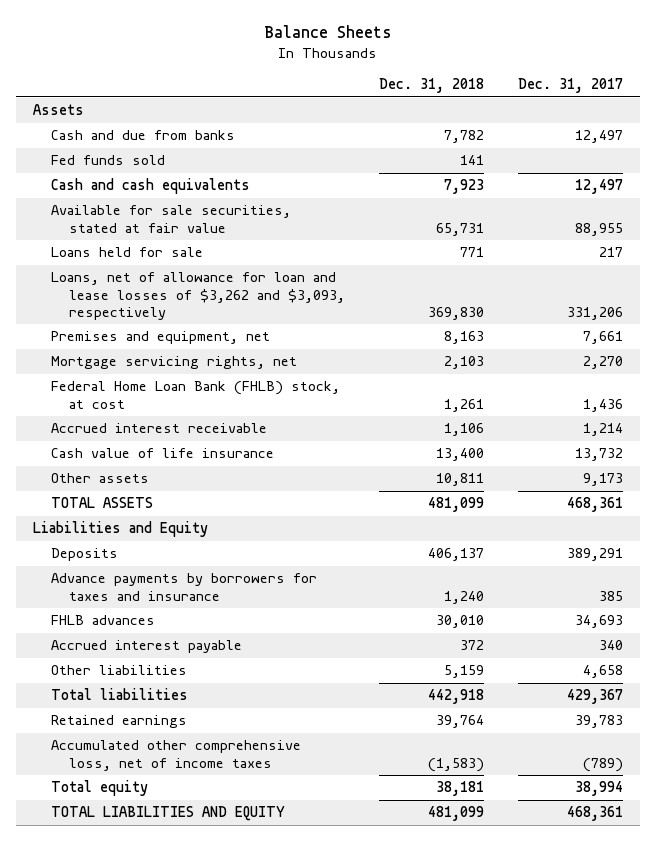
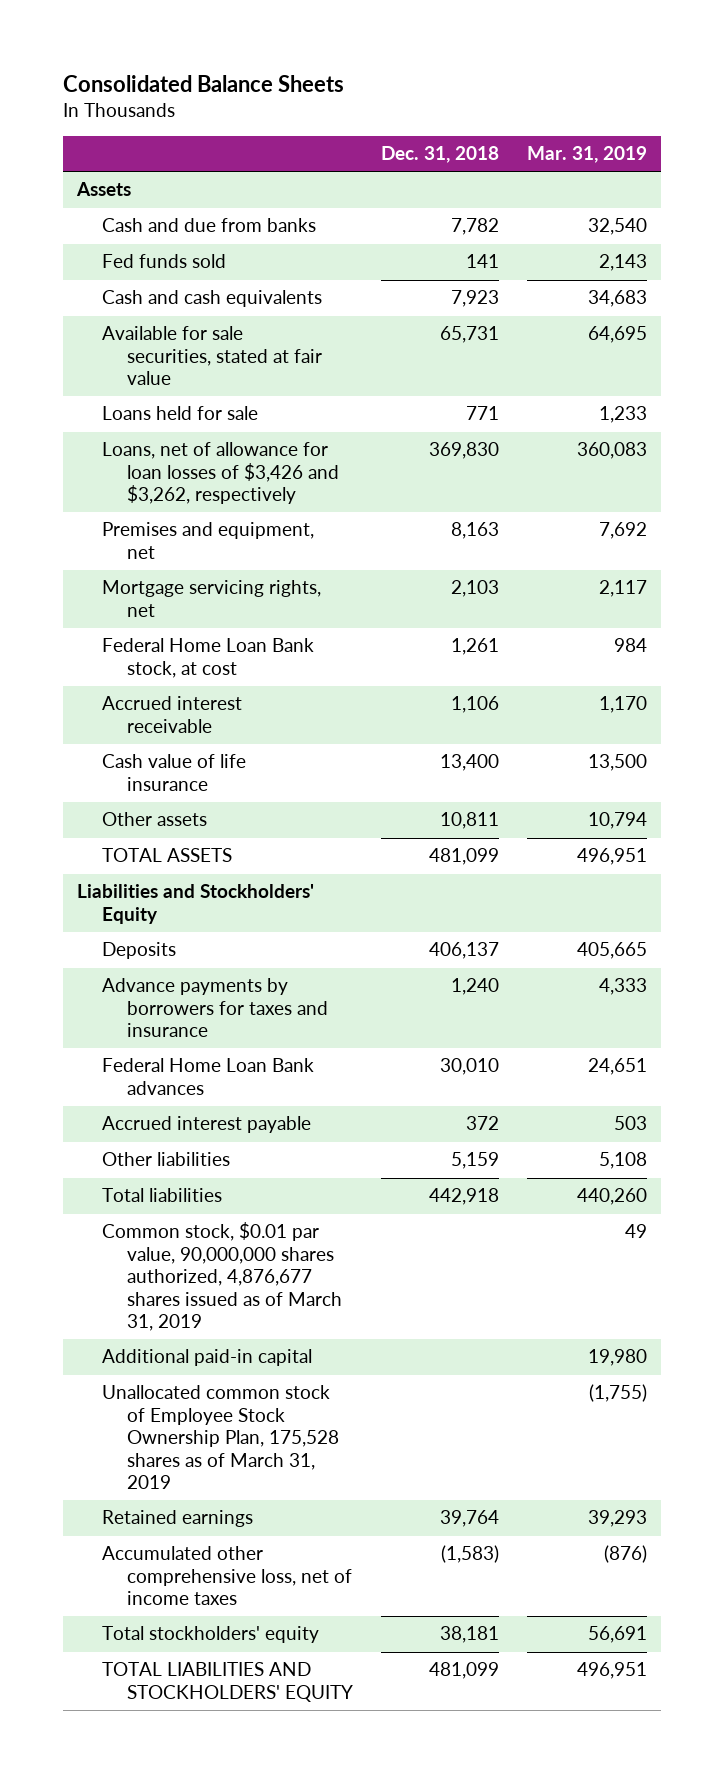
[264,25,393,39] Balance Sheets -> [63,74,345,92] Consolidated Balance Sheets
[517,78,623,94] Dec. 31, 2017 -> none
none -> [527,146,648,164] Mar. 31, 2019
[51,272,345,320] Loans, net of allowance for loan and lease losses of $3,262 and $3,093, respectively -> [102,442,340,505] Loans, net of allowance for loan losses of $3,426 and $3,262, respectively
[51,381,341,409] Federal Home Loan Bank (FHLB) stock, at cost -> [102,638,315,678] Federal Home Loan Bank stock, at cost
[33,521,209,538] Liabilities and Equity -> [77,884,315,924] Liabilities and Stockholders' Equity
[51,615,156,626] FHLB advances -> [102,1058,315,1095] Federal Home Loan Bank advances
none -> [102,1222,343,1332] Common stock, $0.01 par value, 90,000,000 shares authorized, 4,876,677 shares issued as of March 31, 2019
none -> [102,1349,313,1367] Additional paid-in capital
none -> [102,1385,340,1490] Unallocated common stock of Employee Stock Ownership Plan, 175,528 shares as of March 31, 2019
[51,780,149,797] Total equity -> [102,1626,320,1644] Total stockholders' equity
[51,806,286,822] TOTAL LIABILITIES AND EQUITY -> [102,1662,354,1702] TOTAL LIABILITIES AND STOCKHOLDERS' EQUITY

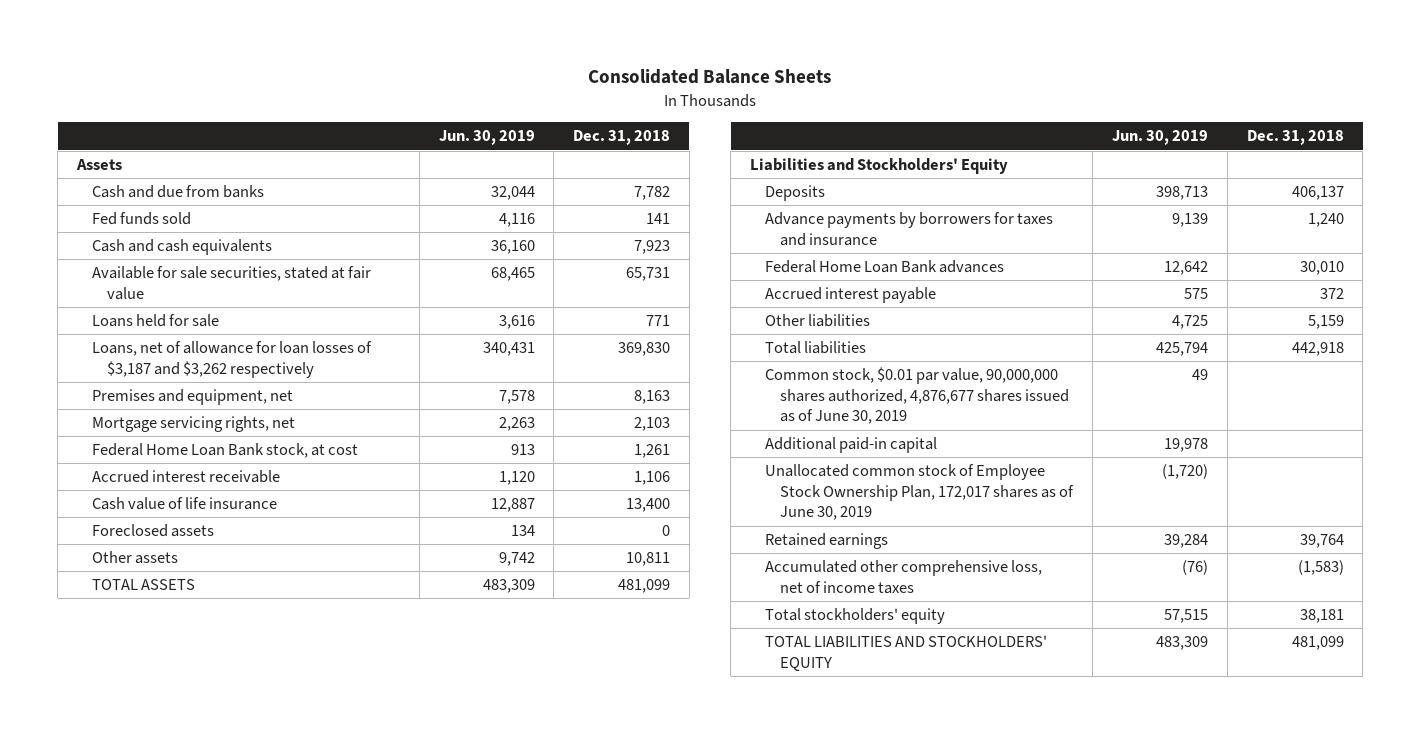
[527,146,648,164] Mar. 31, 2019 -> none
none -> [438,130,535,146] Jun. 30, 2019
[102,442,340,505] Loans, net of allowance for loan losses of $3,426 and $3,262, respectively -> [91,341,372,378] Loans, net of allowance for loan losses of $3,187 and $3,262 respectively
none -> [91,524,214,538] Foreclosed assets
[102,1222,343,1332] Common stock, $0.01 par value, 90,000,000 shares authorized, 4,876,677 shares issued as of March 31, 2019 -> [765,367,1070,425] Common stock, $0.01 par value, 90,000,000 shares authorized, 4,876,677 shares issued as of June 30, 2019
[102,1385,340,1490] Unallocated common stock of Employee Stock Ownership Plan, 175,528 shares as of March 31, 2019 -> [765,464,1075,521] Unallocated common stock of Employee Stock Ownership Plan, 172,017 shares as of June 30, 2019

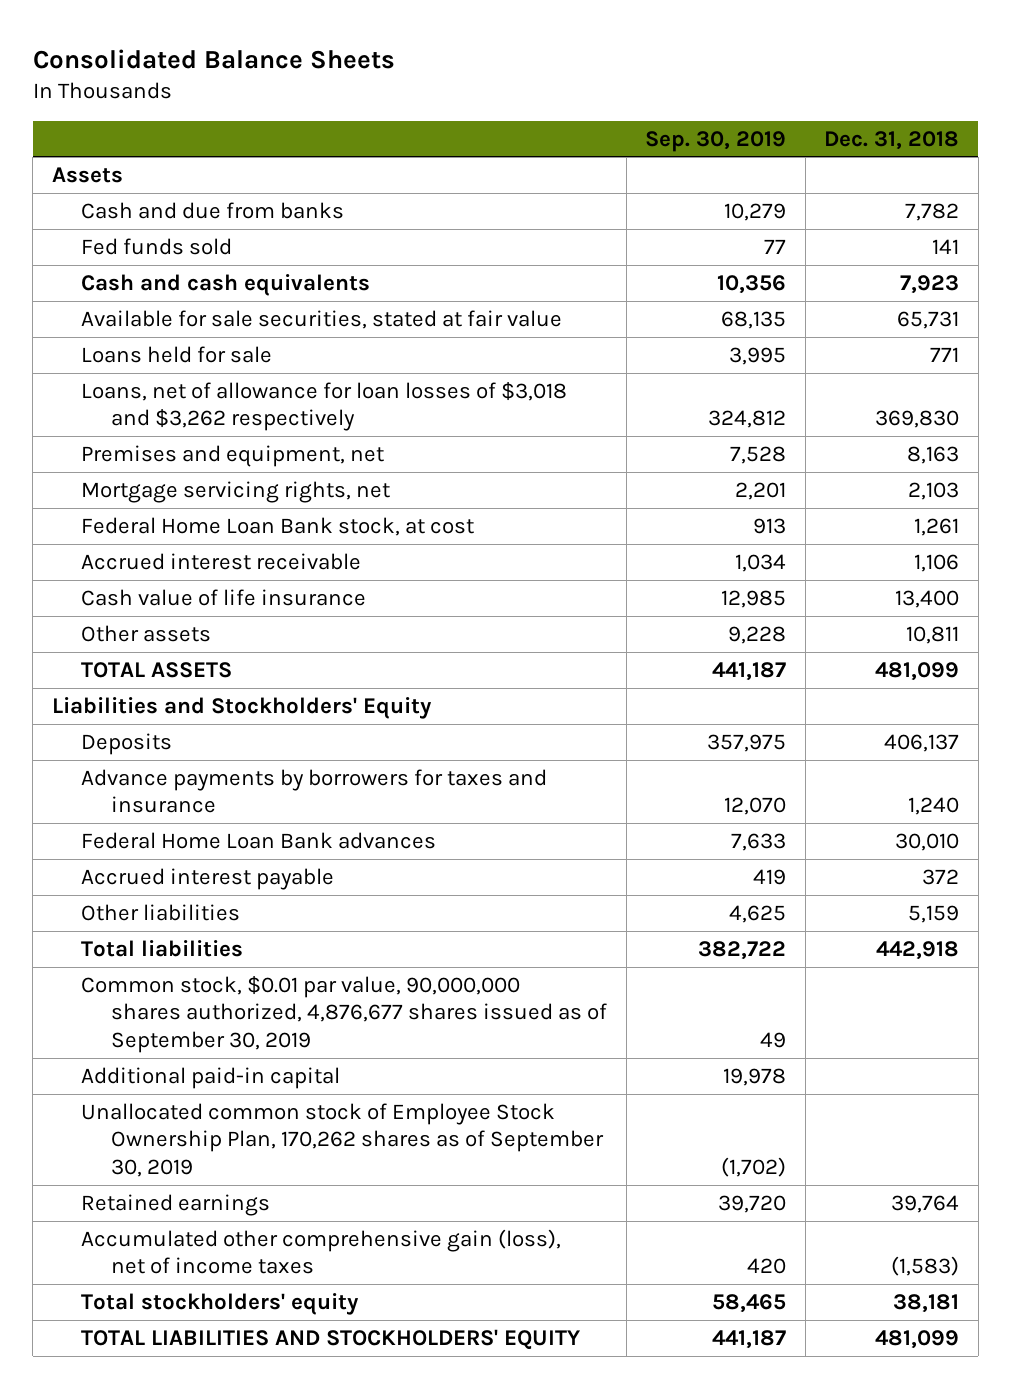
[438,130,535,146] Jun. 30, 2019 -> none
none -> [645,130,787,152] Sep. 30, 2019
[91,341,372,378] Loans, net of allowance for loan losses of $3,187 and $3,262 respectively -> [81,382,568,432] Loans, net of allowance for loan losses of $3,018 and $3,262 respectively
[91,524,214,538] Foreclosed assets -> none
[765,367,1070,425] Common stock, $0.01 par value, 90,000,000 shares authorized, 4,876,677 shares issued as of June 30, 2019 -> [81,976,608,1053] Common stock, $0.01 par value, 90,000,000 shares authorized, 4,876,677 shares issued as of September 30, 2019
[765,464,1075,521] Unallocated common stock of Employee Stock Ownership Plan, 172,017 shares as of June 30, 2019 -> [81,1103,605,1177] Unallocated common stock of Employee Stock Ownership Plan, 170,262 shares as of September 30, 2019
[765,560,1043,594] Accumulated other comprehensive loss, net of income taxes -> [81,1229,562,1275] Accumulated other comprehensive gain (loss), net of income taxes

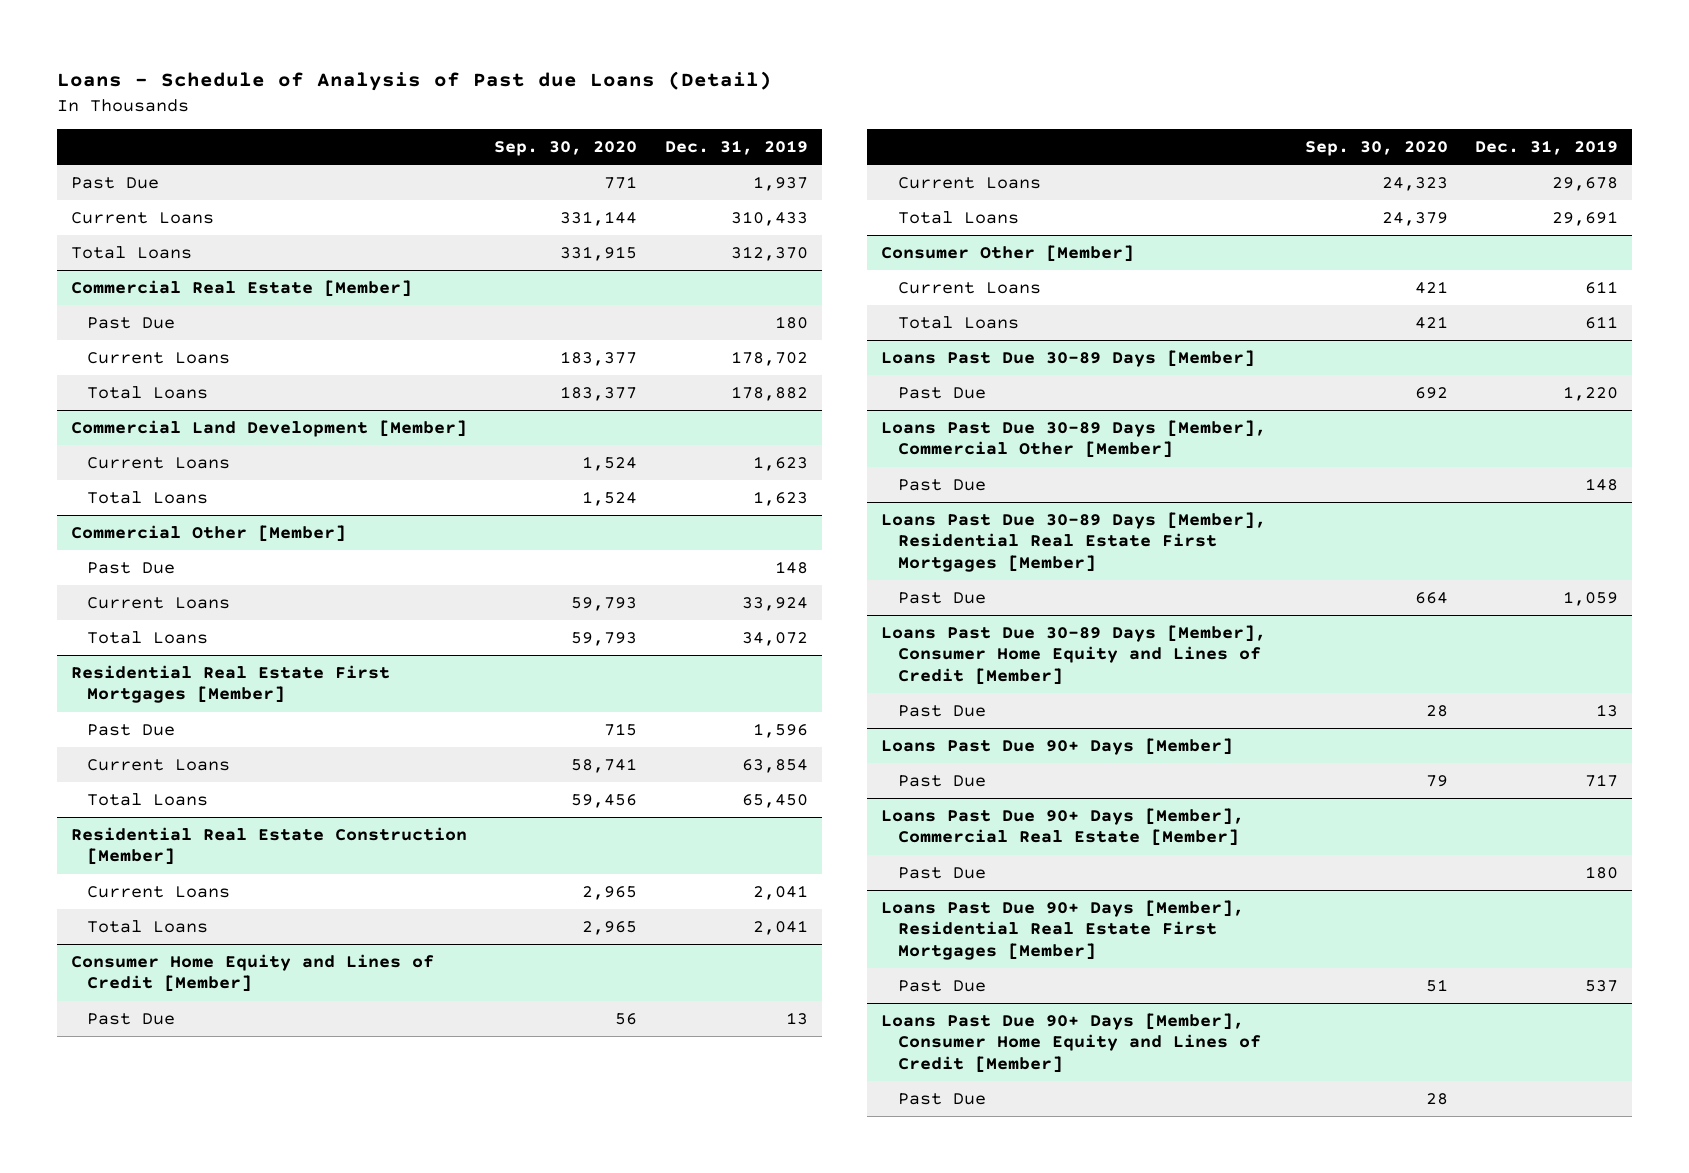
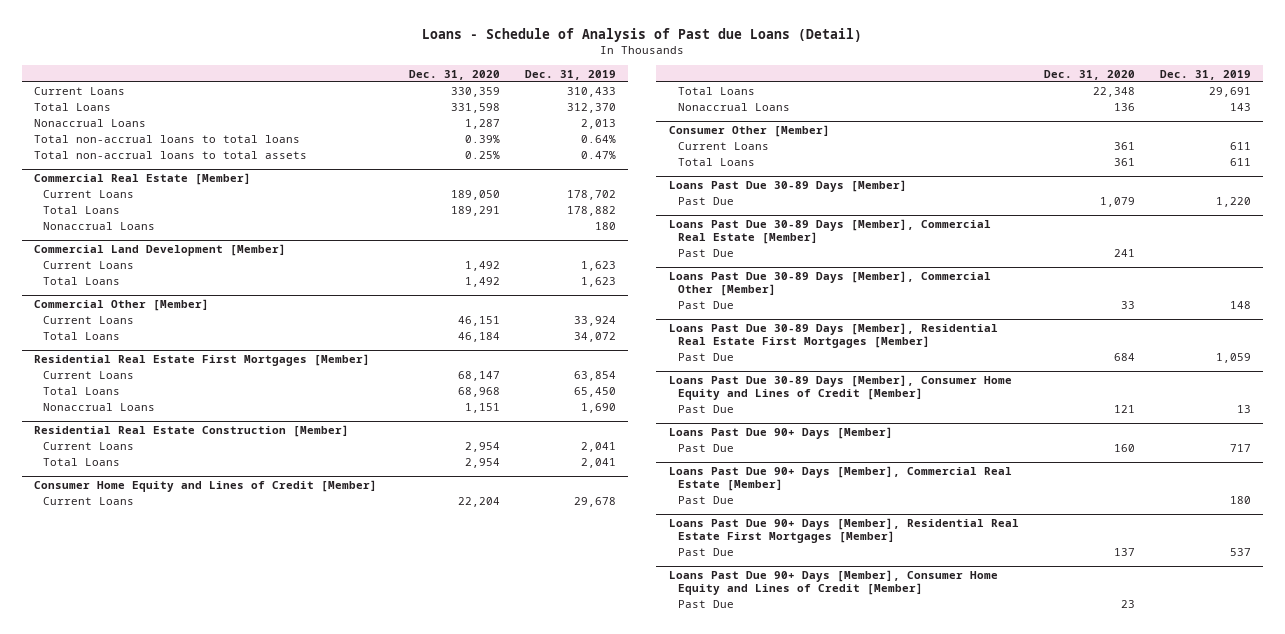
[494,141,638,157] Sep. 30, 2020 -> none
none -> [408,69,500,80] Dec. 31, 2020
[70,177,159,190] Past Due -> none
none -> [34,119,147,128] Nonaccrual Loans
none -> [34,135,301,144] Total non-accrual loans to total loans
none -> [34,151,308,160] Total non-accrual loans to total assets
[87,317,176,330] Past Due -> none
none -> [43,222,156,231] Nonaccrual Loans
[87,562,176,575] Past Due -> none
[87,724,176,737] Past Due -> none
none -> [43,403,156,412] Nonaccrual Loans
[87,1013,176,1026] Past Due -> none
none -> [678,103,791,112] Nonaccrual Loans
none -> [668,218,991,244] Loans Past Due 30-89 Days [Member], Commercial Real Estate [Member]
none -> [678,249,735,258] Past Due

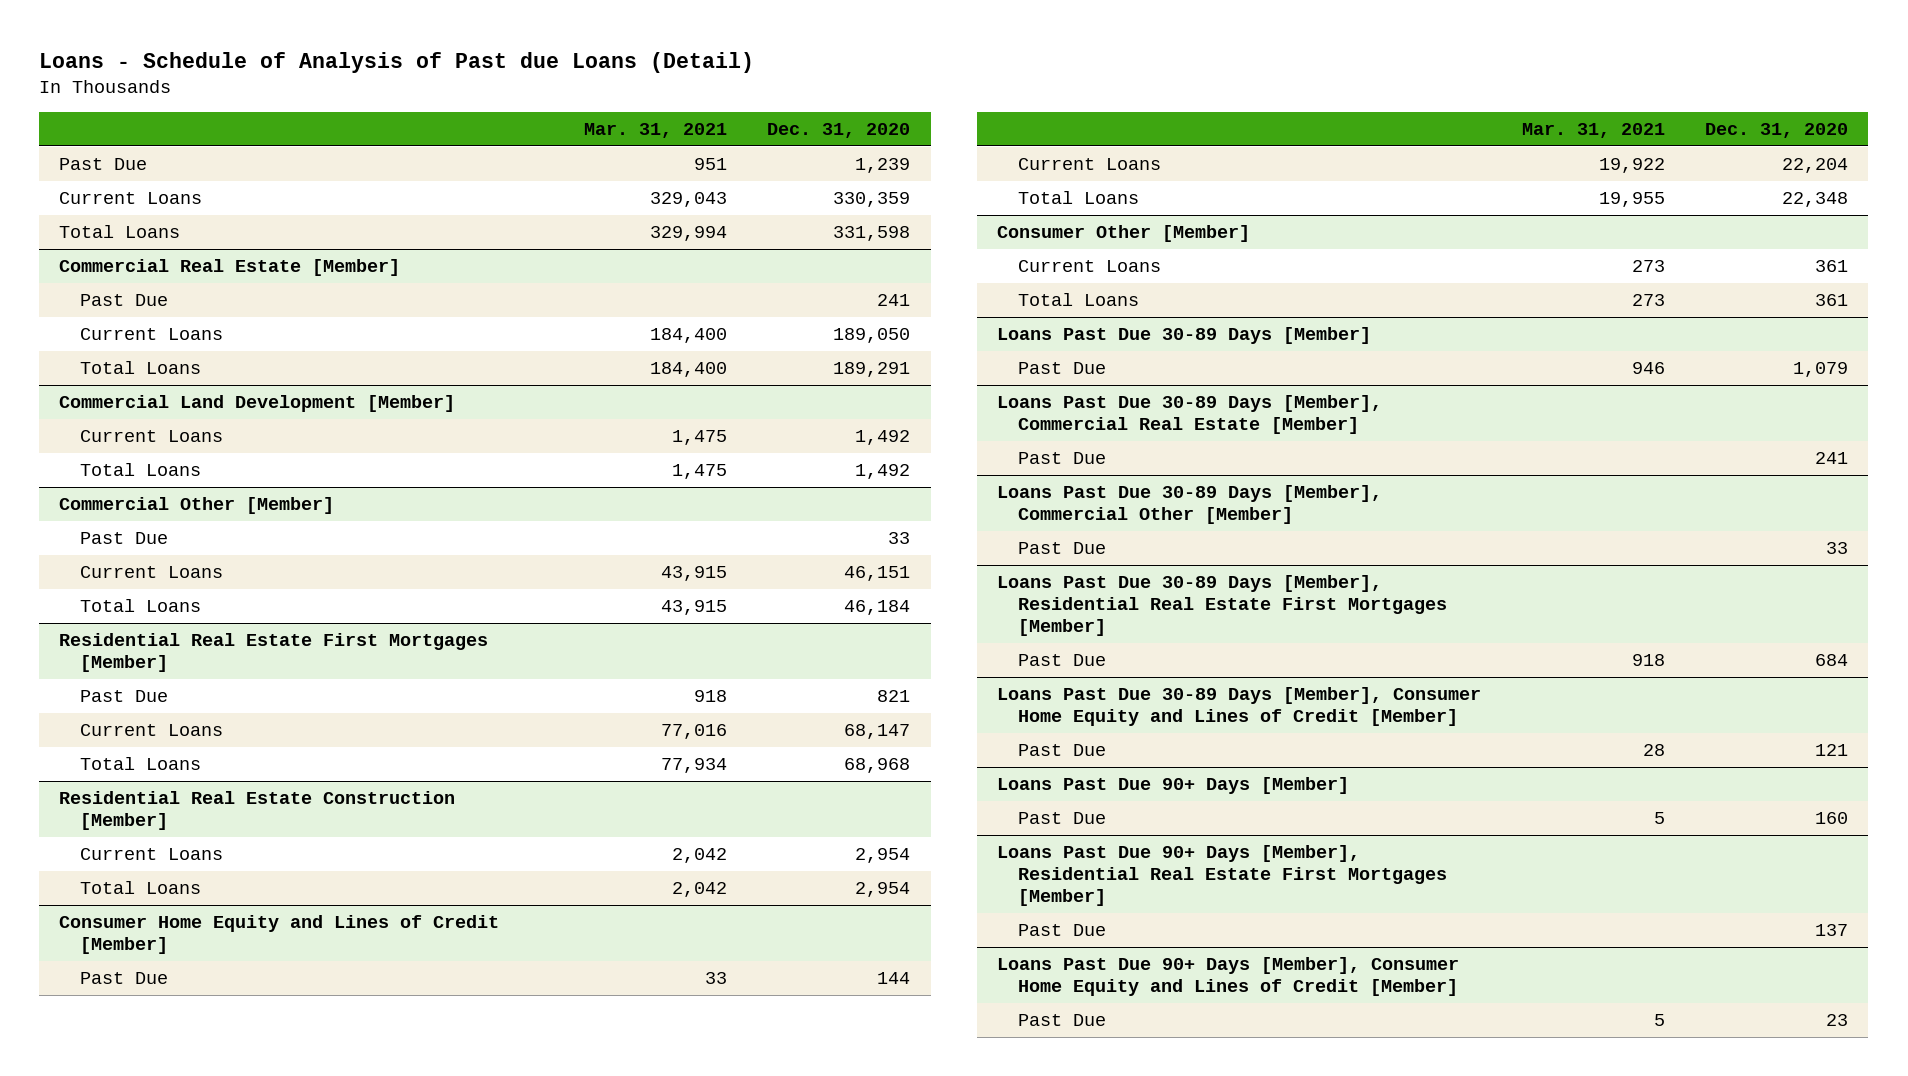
[524,69,616,80] Dec. 31, 2019 -> none
none -> [583,122,727,138] Mar. 31, 2021
none -> [59,158,148,171] Past Due
[34,119,147,128] Nonaccrual Loans -> none
[34,135,301,144] Total non-accrual loans to total loans -> none
[34,151,308,160] Total non-accrual loans to total assets -> none
none -> [79,294,168,307] Past Due
[43,222,156,231] Nonaccrual Loans -> none
none -> [79,532,168,545] Past Due
none -> [79,690,168,703] Past Due
[43,403,156,412] Nonaccrual Loans -> none
none -> [79,972,168,985] Past Due
[678,103,791,112] Nonaccrual Loans -> none
[668,465,1012,491] Loans Past Due 90+ Days [Member], Commercial Real Estate [Member] -> none
[678,496,735,505] Past Due -> none

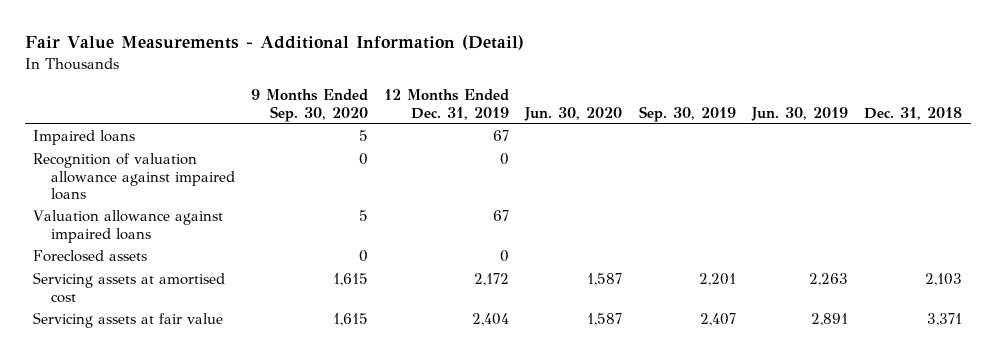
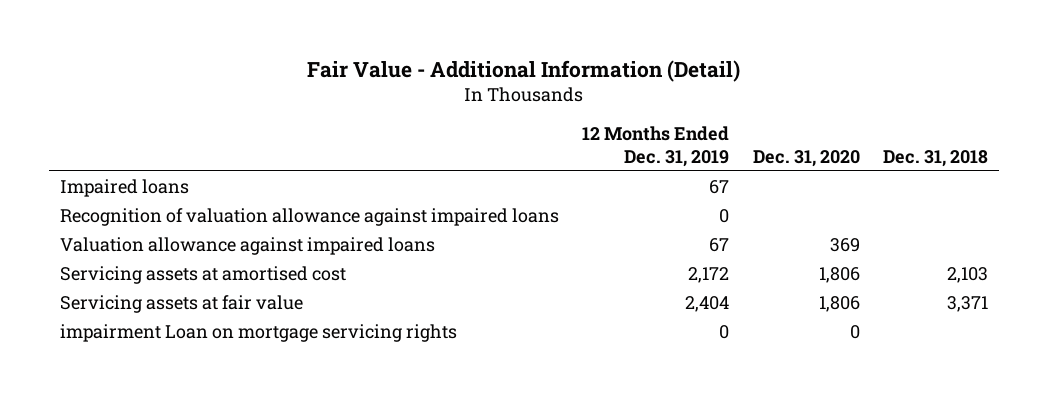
[24,35,524,51] Fair Value Measurements - Additional Information (Detail) -> [307,59,741,82] Fair Value - Additional Information (Detail)
[250,89,368,122] 9 Months Ended Sep. 30, 2020 -> none
[524,106,623,121] Jun. 30, 2020 -> none
[638,105,736,122] Sep. 30, 2019 -> none
[751,106,849,121] Jun. 30, 2019 -> none
none -> [752,149,860,167] Dec. 31, 2020
[33,250,148,263] Foreclosed assets -> none
none -> [60,323,458,342] impairment Loan on mortgage servicing rights

